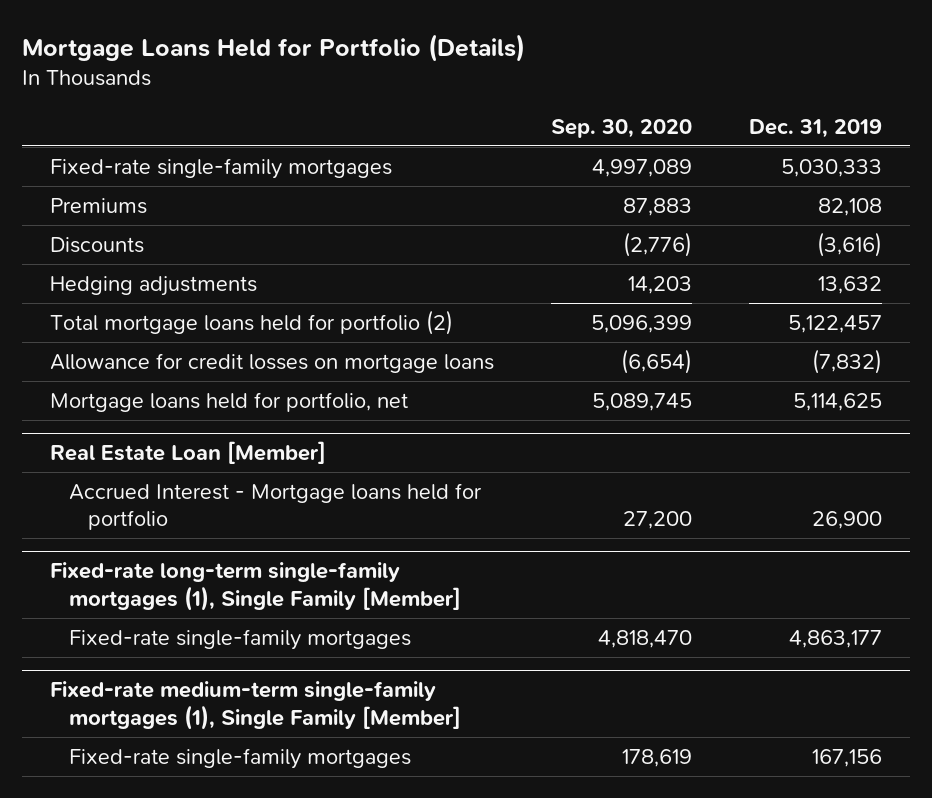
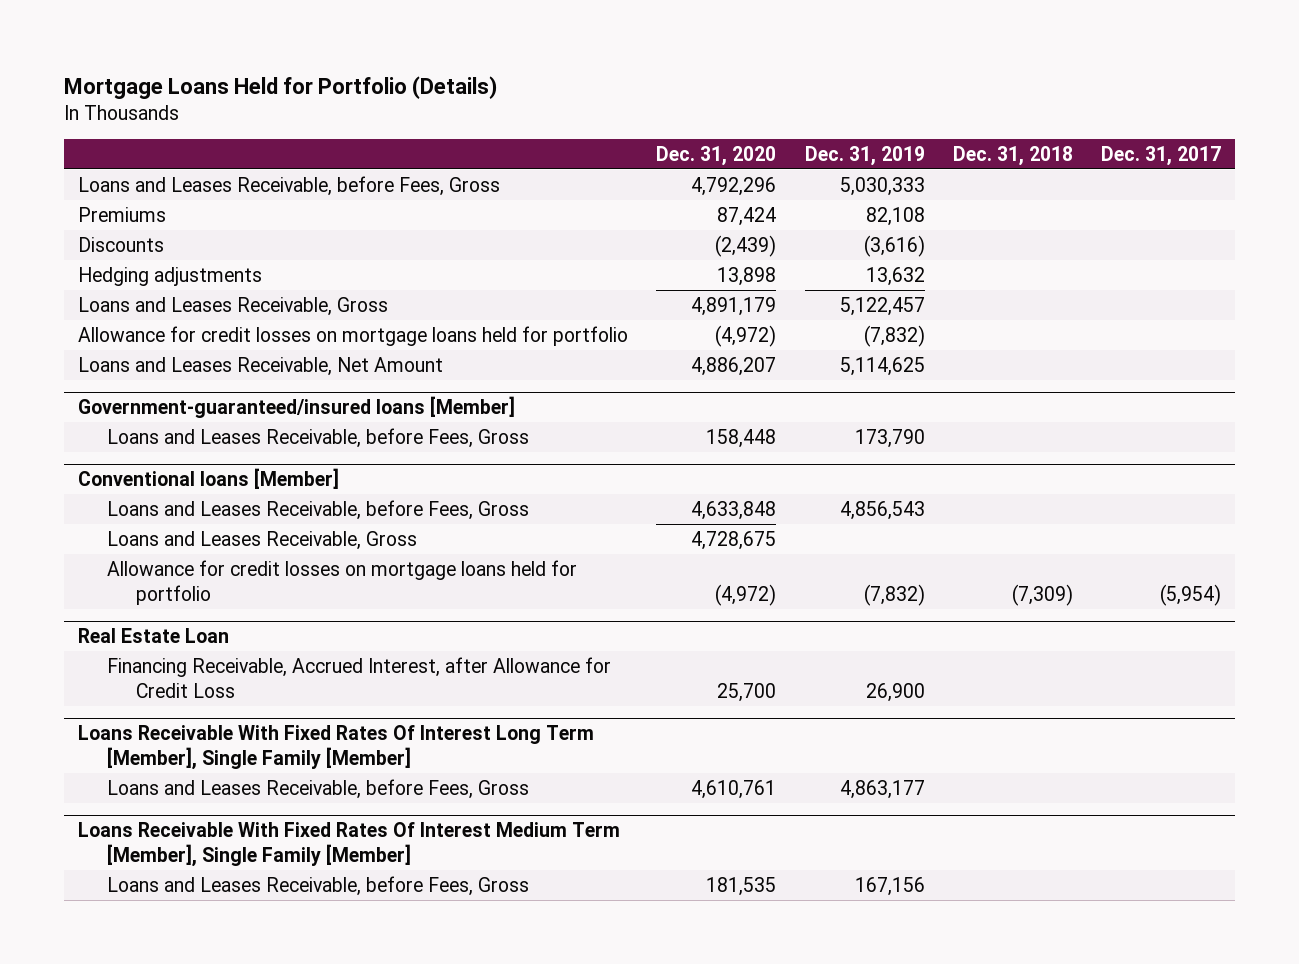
[550,118,692,138] Sep. 30, 2020 -> none
none -> [656,145,777,166] Dec. 31, 2020
none -> [952,145,1073,166] Dec. 31, 2018
none -> [1101,145,1222,166] Dec. 31, 2017
[50,157,393,179] Fixed-rate single-family mortgages -> [77,175,500,196] Loans and Leases Receivable, before Fees, Gross
[50,562,462,611] Fixed-rate long-term single-family mortgages (1), Single Family [Member] -> none
[50,681,462,730] Fixed-rate medium-term single-family mortgages (1), Single Family [Member] -> none
[50,309,454,335] Total mortgage loans held for portfolio (2) -> [77,296,388,316] Loans and Leases Receivable, Gross
[50,352,495,373] Allowance for credit losses on mortgage loans -> [77,325,628,346] Allowance for credit losses on mortgage loans held for portfolio
[50,391,409,412] Mortgage loans held for portfolio, net -> [77,356,443,376] Loans and Leases Receivable, Net Amount
none -> [77,396,515,419] Government-guaranteed/insured loans [Member]
none -> [106,427,529,448] Loans and Leases Receivable, before Fees, Gross
none -> [77,468,339,490] Conventional loans [Member]
none -> [106,499,529,520] Loans and Leases Receivable, before Fees, Gross
none -> [106,530,417,550] Loans and Leases Receivable, Gross
none -> [106,559,577,605] Allowance for credit losses on mortgage loans held for portfolio
[50,441,327,465] Real Estate Loan [Member] -> [77,628,229,644] Real Estate Loan
[69,482,483,531] Accrued Interest - Mortgage loans held for portfolio -> [106,656,611,698] Financing Receivable, Accrued Interest, after Allowance for Credit Loss
none -> [77,725,594,770] Loans Receivable With Fixed Rates Of Interest Long Term [Member], Single Family [Member]
[69,628,412,650] Fixed-rate single-family mortgages -> [106,778,529,799] Loans and Leases Receivable, before Fees, Gross
none -> [77,822,620,867] Loans Receivable With Fixed Rates Of Interest Medium Term [Member], Single Family [Member]
[69,747,412,769] Fixed-rate single-family mortgages -> [106,875,529,896] Loans and Leases Receivable, before Fees, Gross

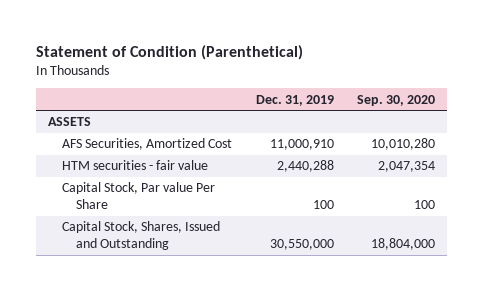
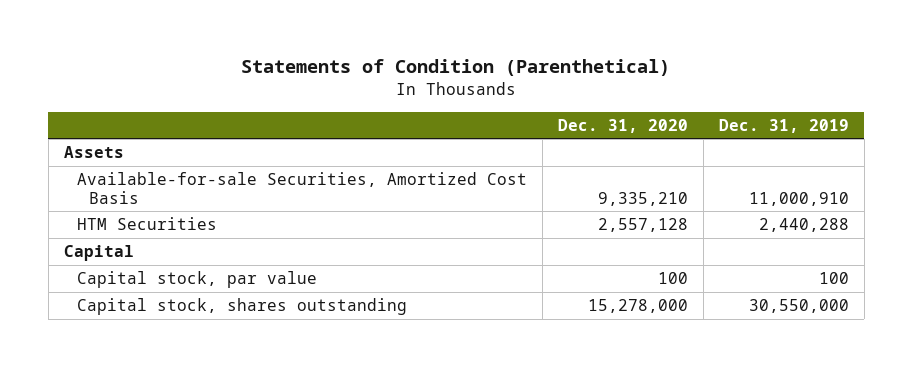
[35,44,303,60] Statement of Condition (Parenthetical) -> [241,59,671,77] Statements of Condition (Parenthetical)
[357,94,436,106] Sep. 30, 2020 -> none
none -> [557,118,688,133] Dec. 31, 2020
[47,117,91,127] ASSETS -> [63,146,124,159] Assets
[62,138,233,151] AFS Securities, Amortized Cost -> [76,172,527,204] Available-for-sale Securities, Amortized Cost Basis
[62,160,209,171] HTM securities - fair value -> [76,217,217,231] HTM Securities
none -> [63,245,134,262] Capital
[62,182,216,210] Capital Stock, Par value Per Share -> [76,271,317,289] Capital stock, par value
[62,221,221,251] Capital Stock, Shares, Issued and Outstanding -> [76,298,407,316] Capital stock, shares outstanding

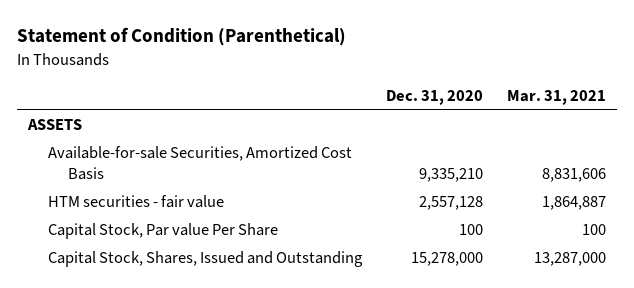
[241,59,671,77] Statements of Condition (Parenthetical) -> [16,27,346,47] Statement of Condition (Parenthetical)
[718,118,849,133] Dec. 31, 2019 -> none
none -> [506,89,606,105] Mar. 31, 2021
[63,146,124,159] Assets -> [27,118,83,130] ASSETS
[63,245,134,262] Capital -> none
[76,217,217,231] HTM Securities -> [48,194,225,208] HTM securities - fair value
[76,271,317,289] Capital stock, par value -> [48,222,279,239] Capital Stock, Par value Per Share
[76,298,407,316] Capital stock, shares outstanding -> [48,250,364,267] Capital Stock, Shares, Issued and Outstanding

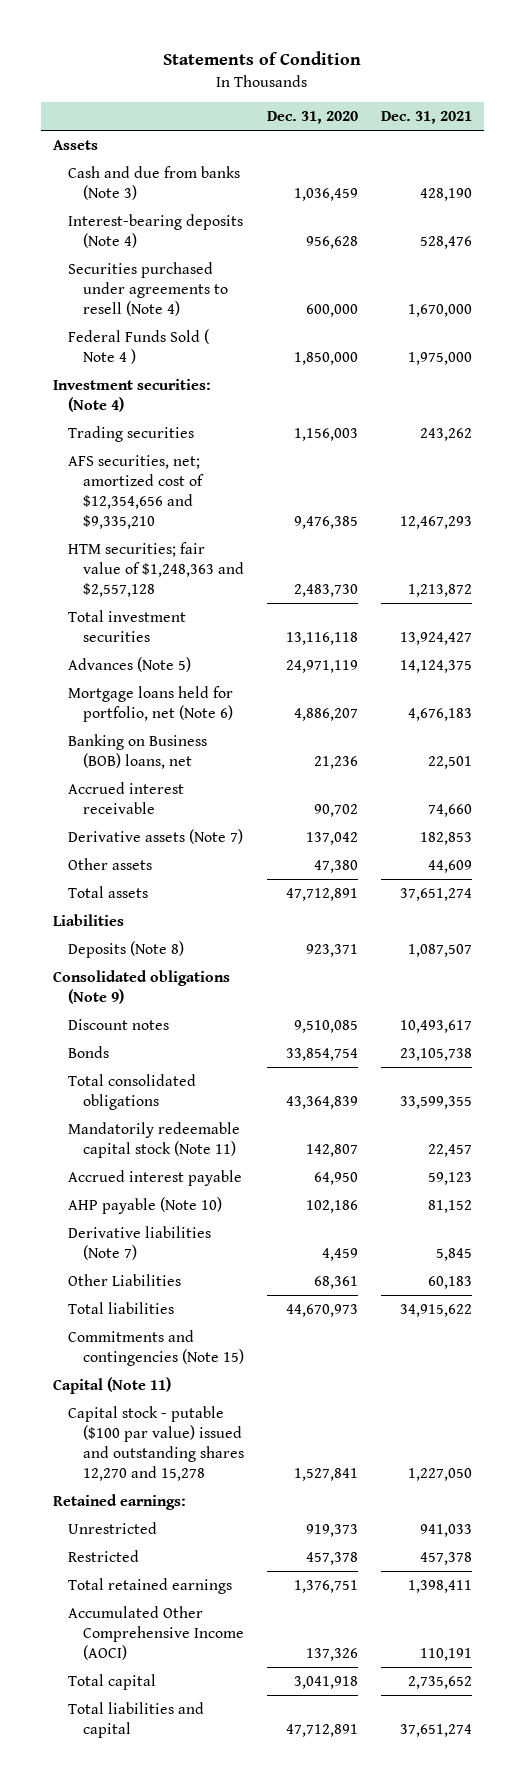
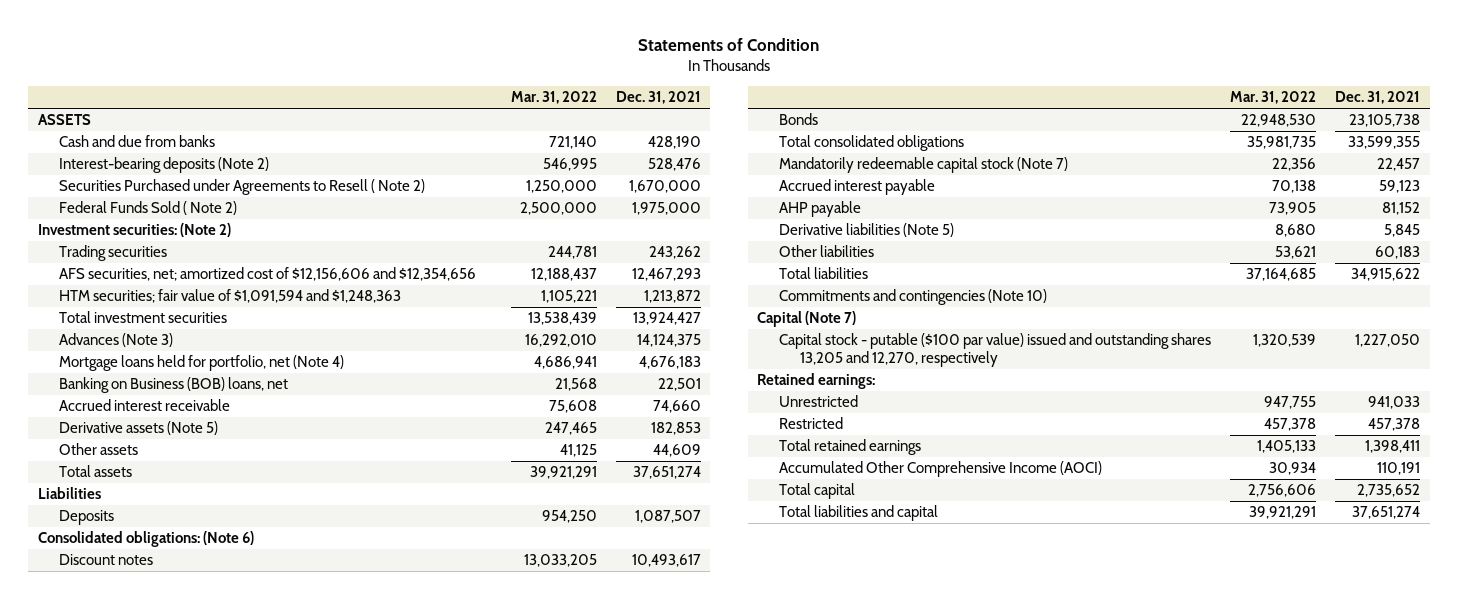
[267,111,359,125] Dec. 31, 2020 -> none
none -> [510,91,597,105] Mar. 31, 2022
[52,139,98,150] Assets -> [37,114,91,126] ASSETS
[67,165,240,200] Cash and due from banks (Note 3) -> [59,135,216,148] Cash and due from banks
[67,213,243,248] Interest-bearing deposits (Note 4) -> [59,157,270,174] Interest-bearing deposits (Note 2)
[67,261,229,317] Securities purchased under agreements to resell (Note 4) -> [59,179,426,196] Securities Purchased under Agreements to Resell ( Note 2)
[67,328,209,364] Federal Funds Sold ( Note 4 ) -> [59,201,238,216] Federal Funds Sold ( Note 2)
[52,378,211,412] Investment securities: (Note 4) -> [37,223,231,238] Investment securities: (Note 2)
[67,454,205,530] AFS securities, net; amortized cost of $12,354,656 and $9,335,210 -> [59,267,477,282] AFS securities, net; amortized cost of $12,156,606 and $12,354,656
[67,541,245,598] HTM securities; fair value of $1,248,363 and $2,557,128 -> [59,289,402,304] HTM securities; fair value of $1,091,594 and $1,248,363
[67,656,191,672] Advances (Note 5) -> [59,333,174,348] Advances (Note 3)
[67,685,234,722] Mortgage loans held for portfolio, net (Note 6) -> [59,355,345,372] Mortgage loans held for portfolio, net (Note 4)
[67,828,243,844] Derivative assets (Note 7) -> [59,421,219,436] Derivative assets (Note 5)
[67,940,184,958] Deposits (Note 8) -> [59,510,115,526] Deposits
[52,969,230,1004] Consolidated obligations (Note 9) -> [37,531,254,548] Consolidated obligations: (Note 6)
[67,1121,240,1158] Mandatorily redeemable capital stock (Note 11) -> [778,157,1068,174] Mandatorily redeemable capital stock (Note 7)
[67,1196,222,1214] AHP payable (Note 10) -> [778,201,861,218] AHP payable
[67,1225,211,1260] Derivative liabilities (Note 7) -> [778,223,954,238] Derivative liabilities (Note 5)
[67,1273,181,1286] Other Liabilities -> [778,245,874,258] Other liabilities
[67,1329,245,1366] Commitments and contingencies (Note 15) -> [778,289,1047,306] Commitments and contingencies (Note 10)
[52,1376,171,1394] Capital (Note 11) -> [757,311,857,328] Capital (Note 7)
[67,1405,245,1482] Capital stock - putable ($100 par value) issued and outstanding shares 12,270 and 15,278 -> [778,333,1211,367] Capital stock - putable ($100 par value) issued and outstanding shares 13,205 and 12,270, respectively

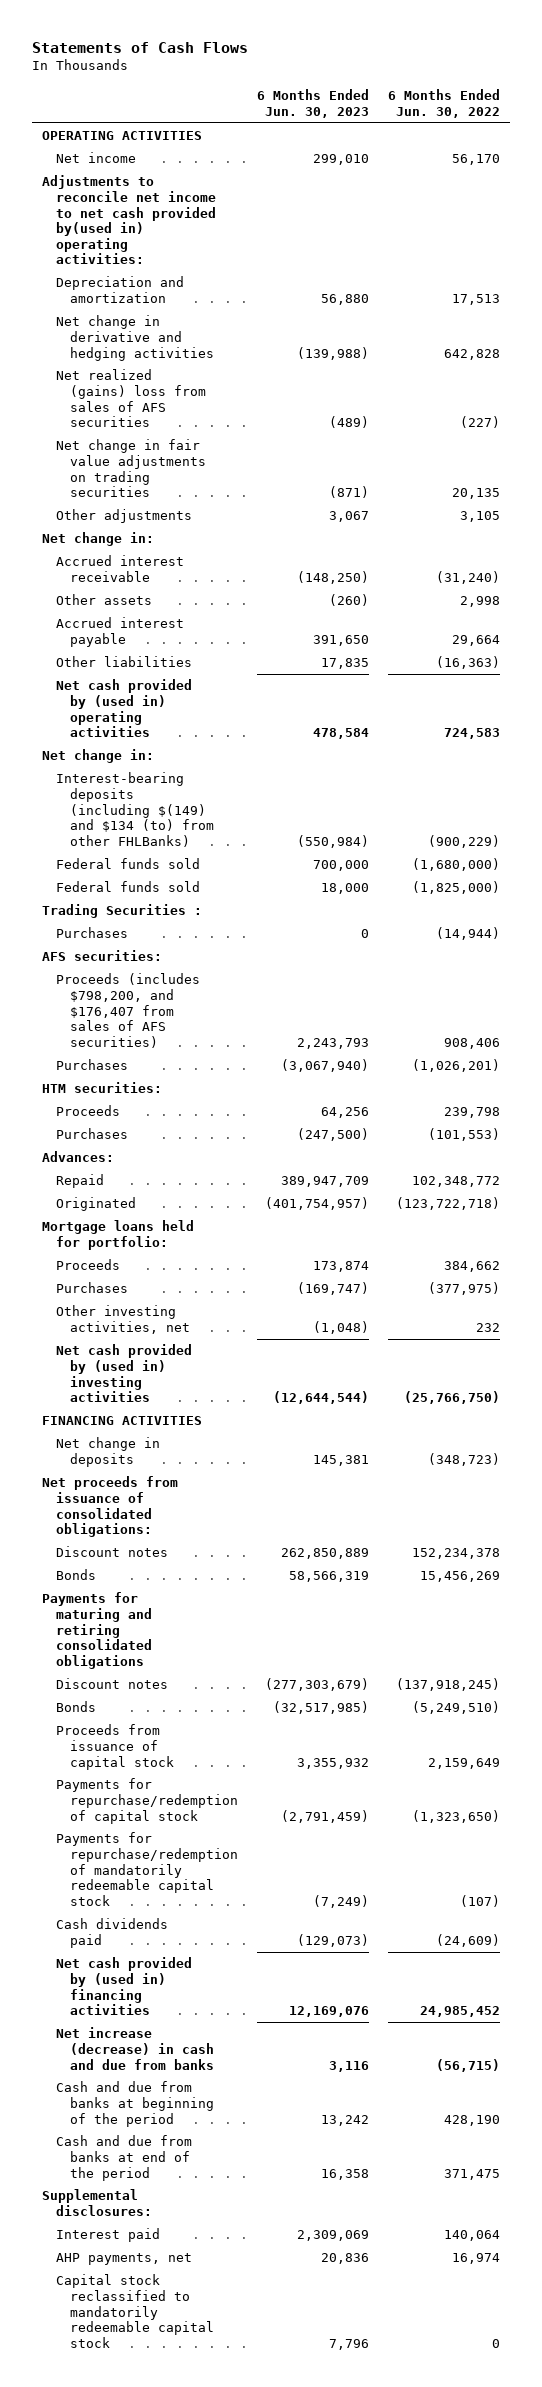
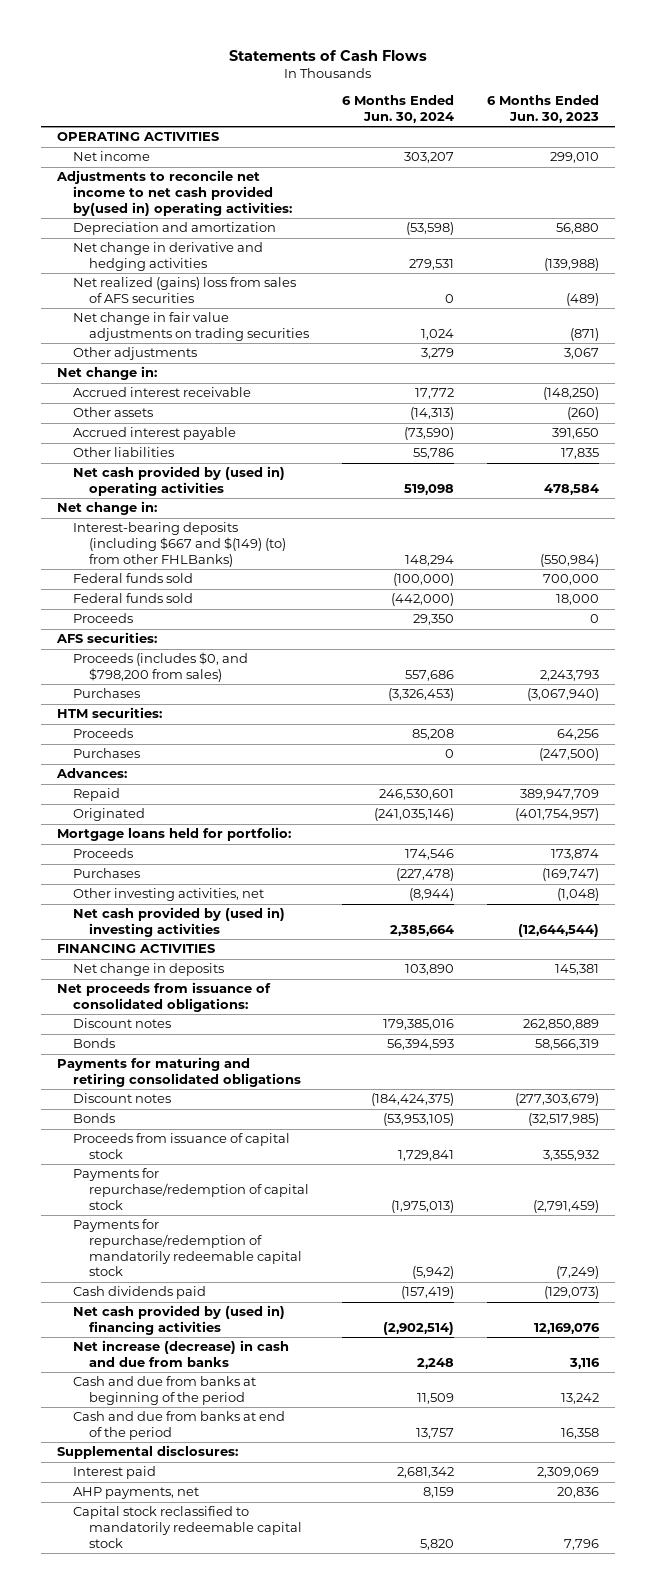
[388,89,501,118] 6 Months Ended Jun. 30, 2022 -> none
none -> [342,95,455,123] 6 Months Ended Jun. 30, 2024
[56,772,215,847] Interest-bearing deposits (including $(149) and $134 (to) from other FHLBanks) -> [73,522,287,567] Interest-bearing deposits (including $667 and $(149) (to) from other FHLBanks)
[41,904,202,919] Trading Securities : -> none
[56,927,129,939] Purchases -> none
none -> [73,613,134,624] Proceeds
[56,973,201,1048] Proceeds (includes $798,200, and $176,407 from sales of AFS securities) -> [73,652,249,682] Proceeds (includes $0, and $798,200 from sales)

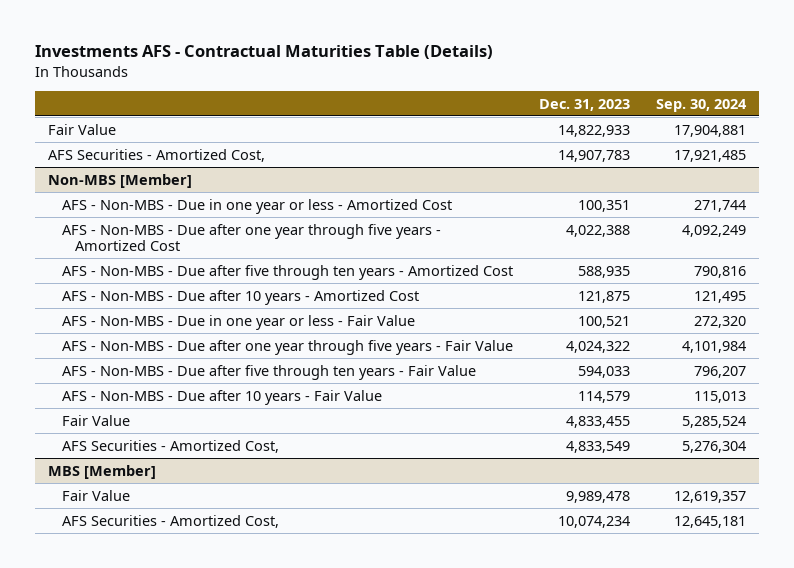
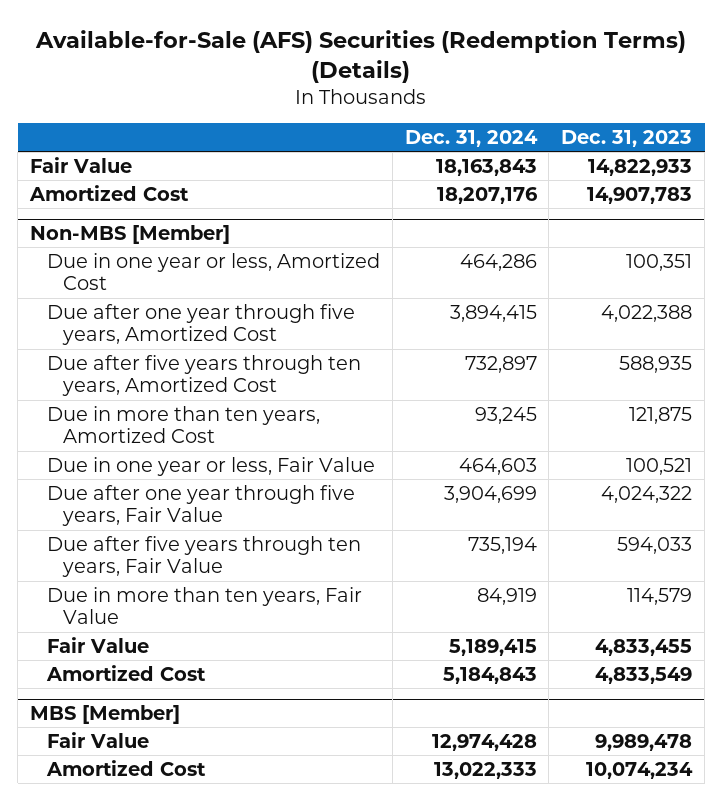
[34,45,493,60] Investments AFS - Contractual Maturities Table (Details) -> [35,29,687,83] Available-for-Sale (AFS) Securities (Redemption Terms) (Details)
[656,98,748,112] Sep. 30, 2024 -> none
none -> [404,129,538,147] Dec. 31, 2024
[47,148,265,162] AFS Securities - Amortized Cost, -> [29,184,190,201] Amortized Cost
[61,198,452,214] AFS - Non-MBS - Due in one year or less - Amortized Cost -> [46,252,380,291] Due in one year or less, Amortized Cost
[61,223,441,252] AFS - Non-MBS - Due after one year through five years - Amortized Cost -> [46,303,355,346] Due after one year through five years, Amortized Cost
[61,264,513,280] AFS - Non-MBS - Due after five through ten years - Amortized Cost -> [46,354,361,397] Due after five years through ten years, Amortized Cost
[61,289,419,305] AFS - Non-MBS - Due after 10 years - Amortized Cost -> [46,405,320,444] Due in more than ten years, Amortized Cost
[61,314,415,330] AFS - Non-MBS - Due in one year or less - Fair Value -> [46,456,375,476] Due in one year or less, Fair Value
[61,339,513,355] AFS - Non-MBS - Due after one year through five years - Fair Value -> [46,484,355,527] Due after one year through five years, Fair Value
[61,364,476,380] AFS - Non-MBS - Due after five through ten years - Fair Value -> [46,535,361,578] Due after five years through ten years, Fair Value
[61,389,382,405] AFS - Non-MBS - Due after 10 years - Fair Value -> [46,586,362,625] Due in more than ten years, Fair Value
[61,439,279,453] AFS Securities - Amortized Cost, -> [45,664,206,681] Amortized Cost
[61,514,279,528] AFS Securities - Amortized Cost, -> [45,759,206,776] Amortized Cost

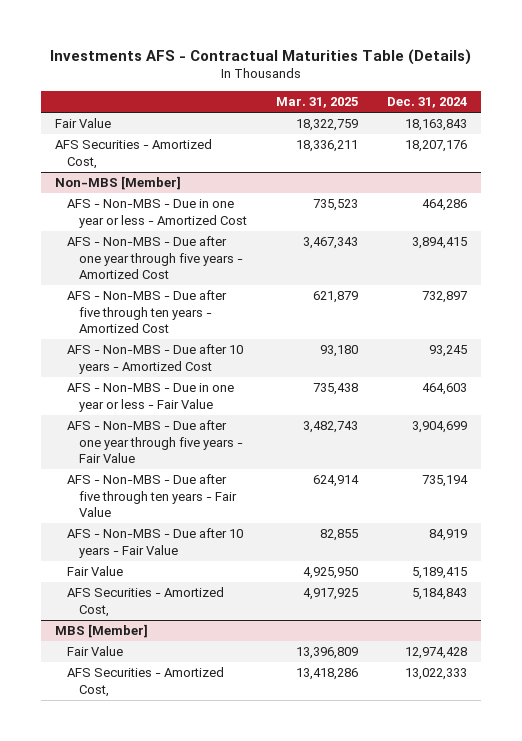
[35,29,687,83] Available-for-Sale (AFS) Securities (Redemption Terms) (Details) -> [49,48,471,65] Investments AFS - Contractual Maturities Table (Details)
[561,129,693,147] Dec. 31, 2023 -> none
none -> [275,97,358,109] Mar. 31, 2025
[29,184,190,201] Amortized Cost -> [55,139,213,169] AFS Securities - Amortized Cost,
[46,252,380,291] Due in one year or less, Amortized Cost -> [66,199,247,228] AFS - Non-MBS - Due in one year or less - Amortized Cost
[46,303,355,346] Due after one year through five years, Amortized Cost -> [66,236,243,279] AFS - Non-MBS - Due after one year through five years - Amortized Cost
[46,354,361,397] Due after five years through ten years, Amortized Cost -> [66,290,227,333] AFS - Non-MBS - Due after five through ten years - Amortized Cost
[46,405,320,444] Due in more than ten years, Amortized Cost -> [66,344,243,374] AFS - Non-MBS - Due after 10 years - Amortized Cost
[46,456,375,476] Due in one year or less, Fair Value -> [66,383,234,412] AFS - Non-MBS - Due in one year or less - Fair Value
[46,484,355,527] Due after one year through five years, Fair Value -> [66,420,243,463] AFS - Non-MBS - Due after one year through five years - Fair Value
[46,535,361,578] Due after five years through ten years, Fair Value -> [66,474,237,517] AFS - Non-MBS - Due after five through ten years - Fair Value
[46,586,362,625] Due in more than ten years, Fair Value -> [66,528,243,558] AFS - Non-MBS - Due after 10 years - Fair Value
[45,664,206,681] Amortized Cost -> [66,587,224,617] AFS Securities - Amortized Cost,
[45,759,206,776] Amortized Cost -> [66,667,224,697] AFS Securities - Amortized Cost,

